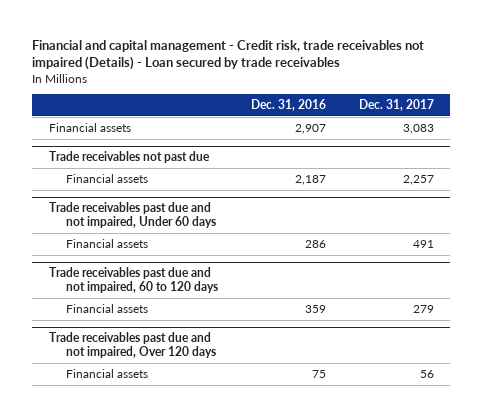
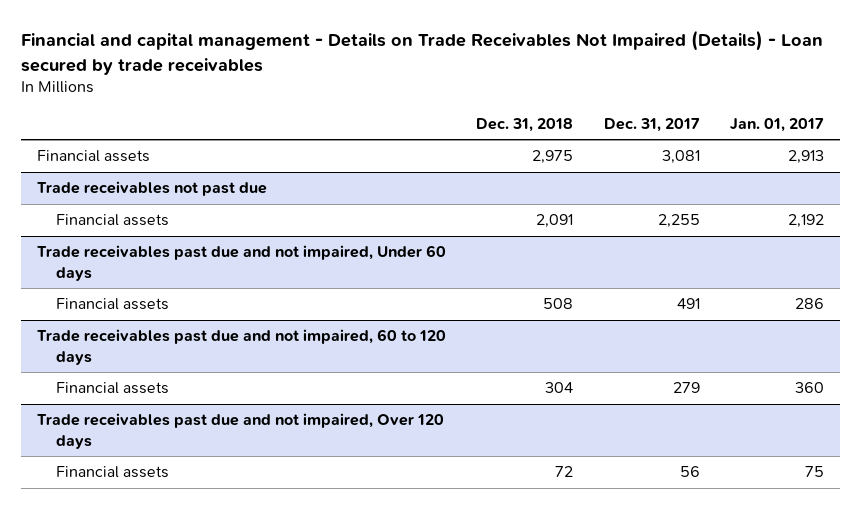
[32,39,425,71] Financial and capital management - Credit risk, trade receivables not impaired (Details) - Loan secured by trade receivables -> [21,29,824,75] Financial and capital management - Details on Trade Receivables Not Impaired (Details) - Loan secured by trade receivables
[251,98,327,111] Dec. 31, 2016 -> none
none -> [476,117,574,132] Dec. 31, 2018
none -> [730,117,825,132] Jan. 01, 2017
[402,123,434,134] 3,083 -> [661,150,700,165] 3,081
[402,174,434,185] 2,257 -> [657,214,700,229] 2,255

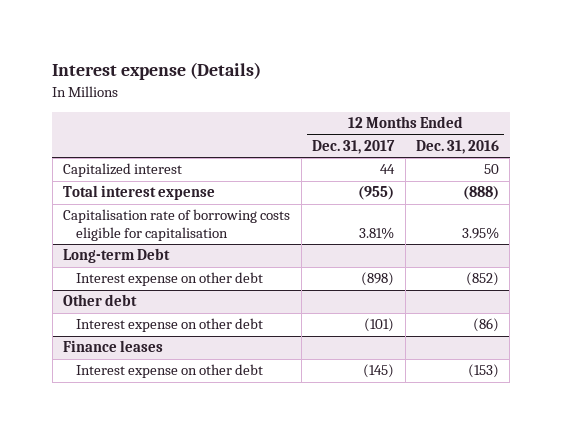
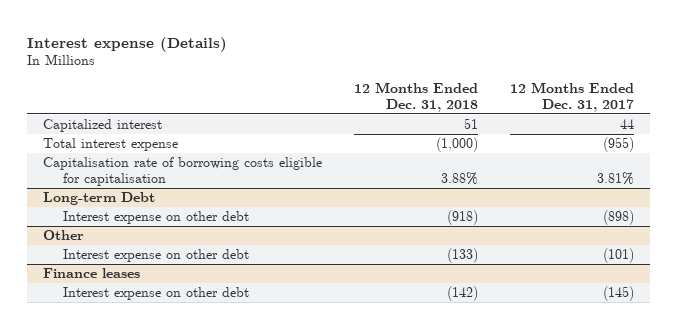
[415,139,499,154] Dec. 31, 2016 -> none
none -> [353,81,478,112] 12 Months Ended Dec. 31, 2018
[63,294,138,307] Other debt -> [42,230,84,241] Other

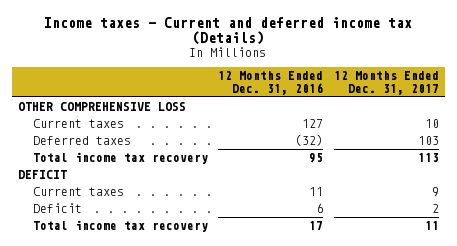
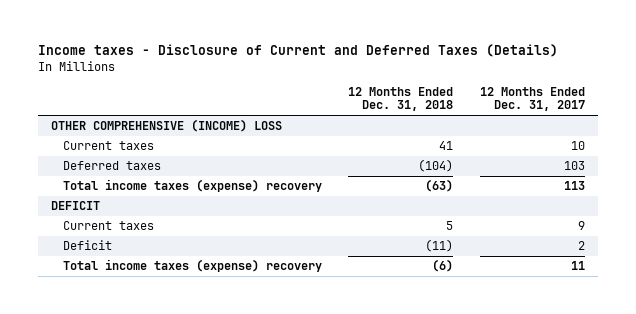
[44,16,413,46] Income taxes - Current and deferred income tax (Details) -> [37,44,558,58] Income taxes - Disclosure of Current and Deferred Taxes (Details)
[218,70,324,96] 12 Months Ended Dec. 31, 2016 -> none
none -> [348,87,454,112] 12 Months Ended Dec. 31, 2018
[17,101,186,111] OTHER COMPREHENSIVE LOSS -> [50,119,282,133] OTHER COMPREHENSIVE (INCOME) LOSS
[32,151,208,164] Total income tax recovery -> [62,179,322,193] Total income taxes (expense) recovery
[32,219,208,232] Total income tax recovery -> [62,259,322,273] Total income taxes (expense) recovery

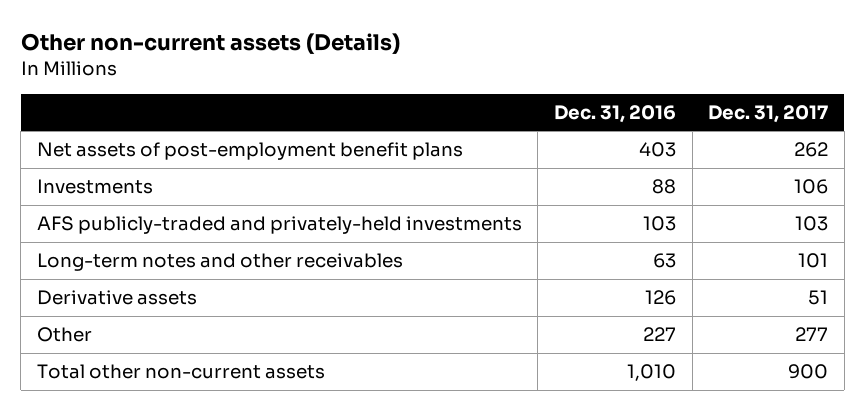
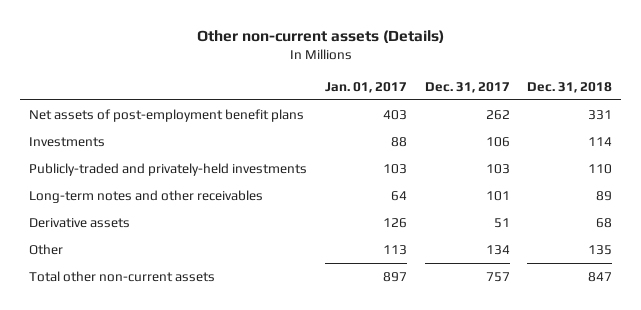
[554,104,677,123] Dec. 31, 2016 -> none
none -> [324,81,407,93] Jan. 01, 2017
none -> [527,81,613,93] Dec. 31, 2018
[36,216,522,235] AFS publicly-traded and privately-held investments -> [28,162,307,176] Publicly-traded and privately-held investments
[795,327,829,342] 277 -> [485,244,510,255] 134
[788,364,829,380] 900 -> [485,271,510,282] 757

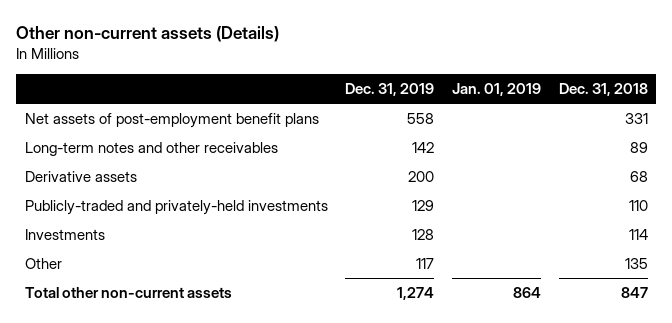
[324,81,407,93] Jan. 01, 2017 -> none
[424,81,510,93] Dec. 31, 2017 -> none
none -> [345,82,435,96] Dec. 31, 2019
none -> [451,82,541,96] Jan. 01, 2019
[28,162,307,176] Publicly-traded and privately-held investments -> [24,200,328,216] Publicly-traded and privately-held investments
[28,136,105,147] Investments -> [24,229,105,241] Investments

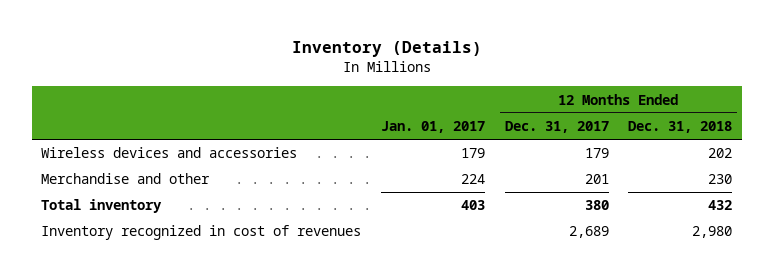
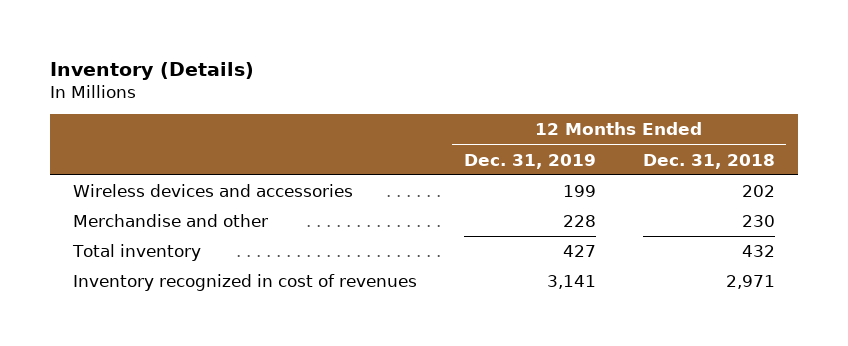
[381,120,486,133] Jan. 01, 2017 -> none
[504,120,609,133] Dec. 31, 2017 -> none
none -> [464,153,597,169] Dec. 31, 2019
[692,226,733,239] 2,980 -> [725,275,775,290] 2,971

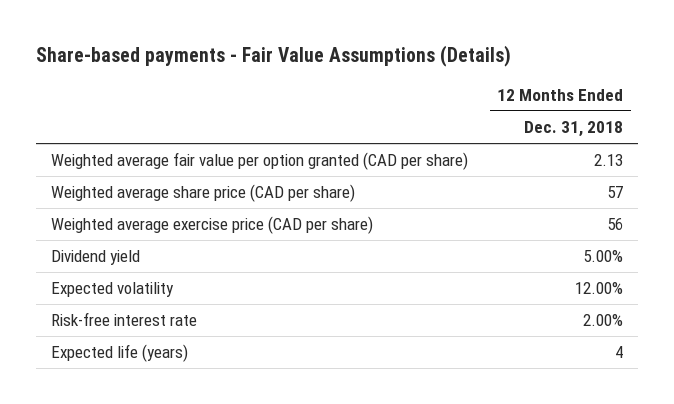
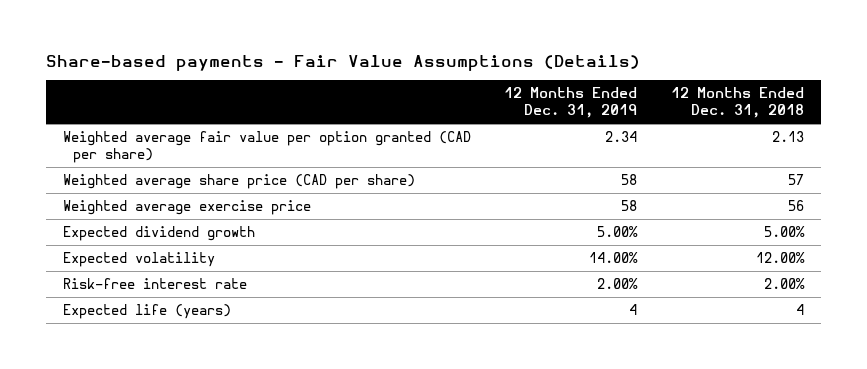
none -> [504,87,638,119] 12 Months Ended Dec. 31, 2019
[50,216,373,235] Weighted average exercise price (CAD per share) -> [62,200,311,216] Weighted average exercise price
[50,250,140,266] Dividend yield -> [62,226,255,242] Expected dividend growth

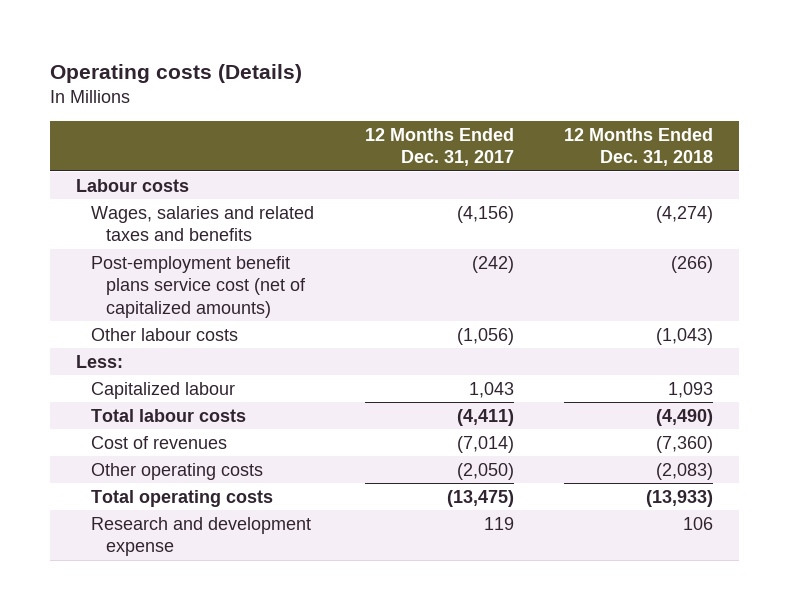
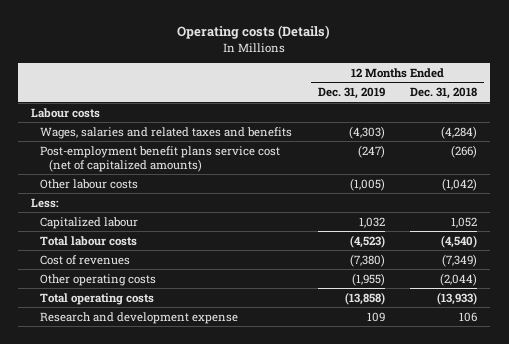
[364,127,514,167] 12 Months Ended Dec. 31, 2017 -> none
none -> [317,87,385,100] Dec. 31, 2019
[656,205,714,223] (4,274) -> [441,125,478,139] (4,284)
[656,327,714,345] (1,043) -> [442,177,478,191] (1,042)
[668,381,714,398] 1,093 -> [451,216,478,228] 1,052
[656,408,714,426] (4,490) -> [441,234,478,248] (4,540)
[656,435,714,453] (7,360) -> [442,253,478,267] (7,349)
[656,462,714,480] (2,083) -> [440,272,478,286] (2,044)

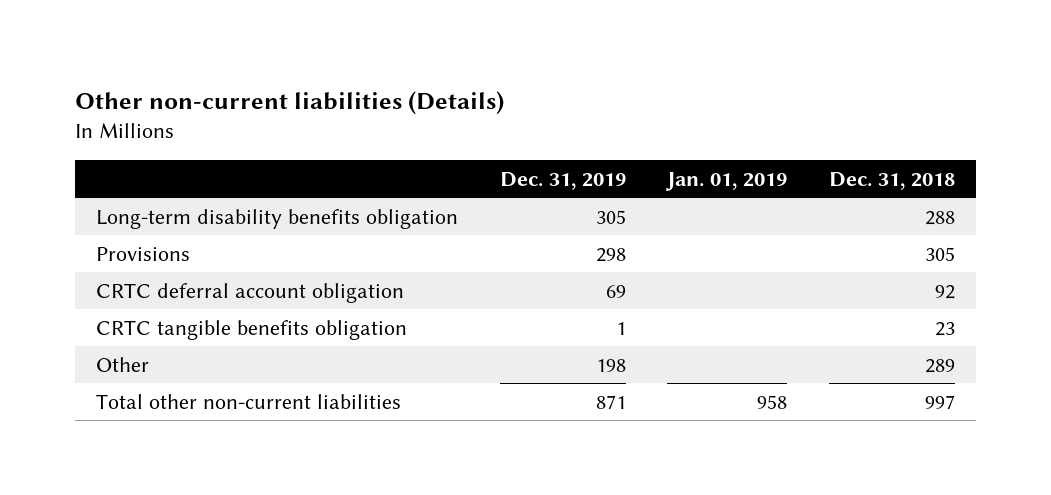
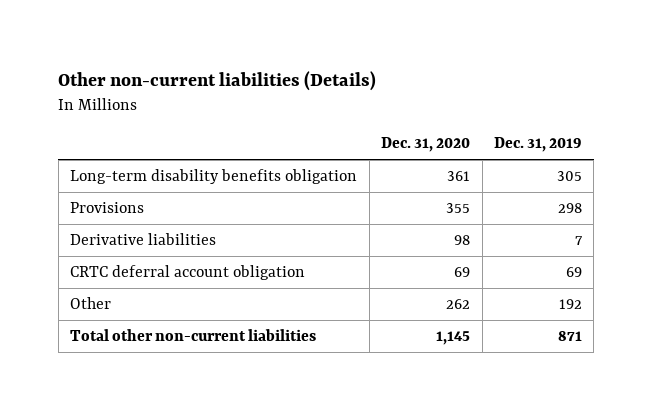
[665,171,788,191] Jan. 01, 2019 -> none
[829,171,956,190] Dec. 31, 2018 -> none
none -> [381,137,471,153] Dec. 31, 2020
none -> [70,232,217,245] Derivative liabilities
[95,319,407,340] CRTC tangible benefits obligation -> none
[595,358,626,372] 198 -> [558,298,582,309] 192

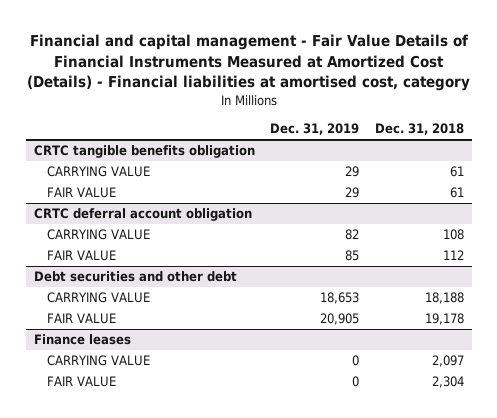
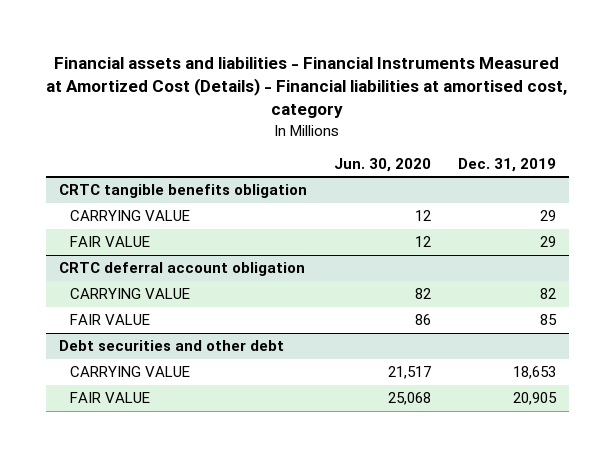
[26,34,470,92] Financial and capital management - Fair Value Details of Financial Instruments Measured at Amortized Cost (Details) - Financial liabilities at amortised cost, category -> [46,56,568,119] Financial assets and liabilities - Financial Instruments Measured at Amortized Cost (Details) - Financial liabilities at amortised cost, category
[374,123,464,136] Dec. 31, 2018 -> none
none -> [333,157,431,172] Jun. 30, 2020
[33,334,131,346] Finance leases -> none
[47,355,151,367] CARRYING VALUE -> none
[47,376,117,388] FAIR VALUE -> none

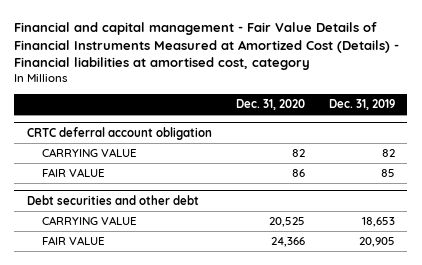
[46,56,568,119] Financial assets and liabilities - Financial Instruments Measured at Amortized Cost (Details) - Financial liabilities at amortised cost, category -> [14,22,400,71] Financial and capital management - Fair Value Details of Financial Instruments Measured at Amortized Cost (Details) - Financial liabilities at amortised cost, category
[333,157,431,172] Jun. 30, 2020 -> none
none -> [235,99,305,111] Dec. 31, 2020
[59,184,308,199] CRTC tangible benefits obligation -> none
[70,210,191,222] CARRYING VALUE -> none
[70,236,151,248] FAIR VALUE -> none

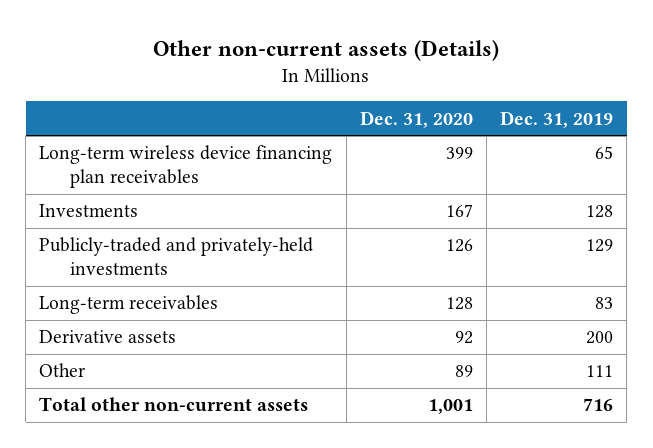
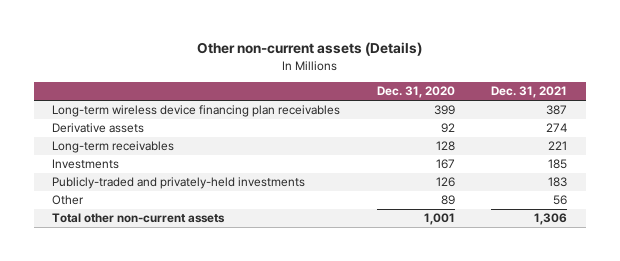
[500,110,614,128] Dec. 31, 2019 -> none
none -> [491,86,568,99] Dec. 31, 2021
[39,330,177,344] Derivative assets -> [52,123,145,134] Derivative assets
[39,295,219,315] Long-term receivables -> [52,141,175,154] Long-term receivables

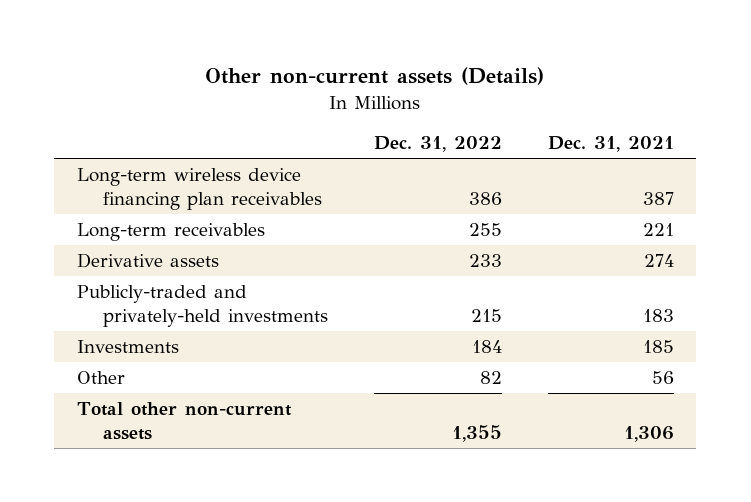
[376,86,455,99] Dec. 31, 2020 -> none
none -> [373,136,502,153] Dec. 31, 2022
[52,123,145,134] Derivative assets -> [77,252,220,268] Derivative assets
[52,159,120,170] Investments -> [77,339,180,353] Investments

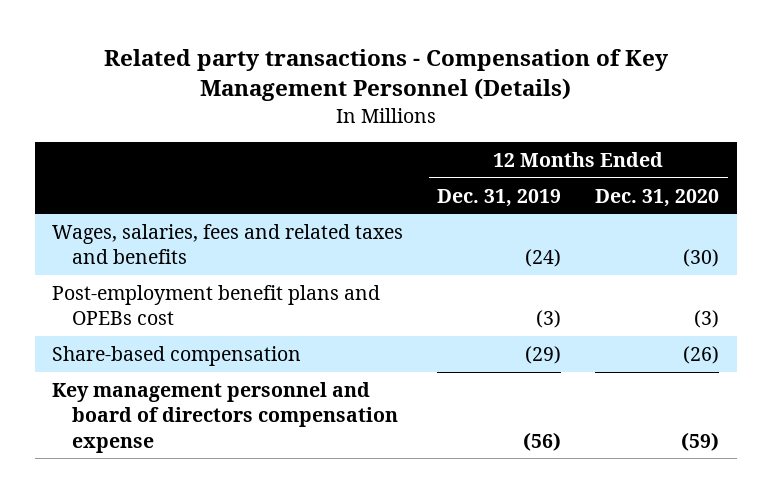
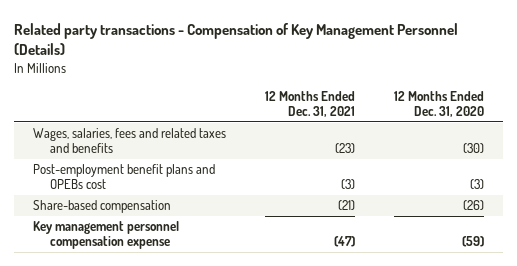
[437,188,562,207] Dec. 31, 2019 -> none
none -> [265,90,356,118] 12 Months Ended Dec. 31, 2021
[52,381,398,453] Key management personnel and board of directors compensation expense -> [33,221,180,250] Key management personnel compensation expense

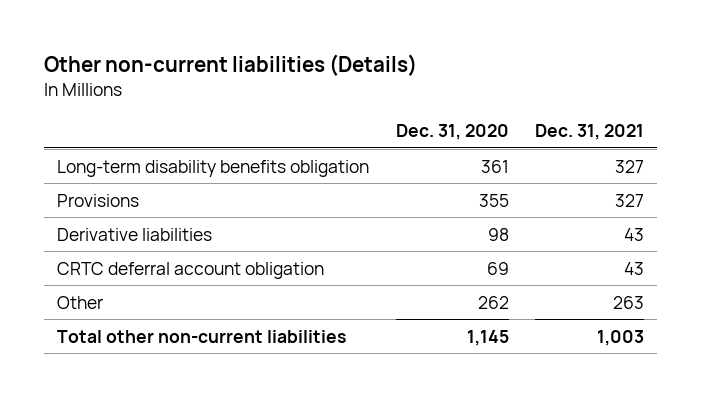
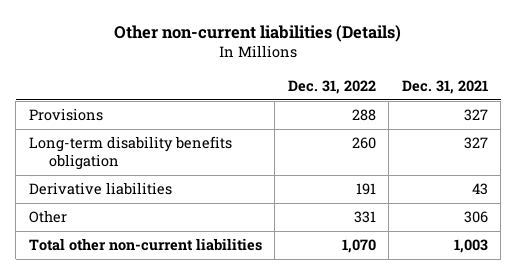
[395,123,509,140] Dec. 31, 2020 -> none
none -> [287,80,376,95] Dec. 31, 2022
[57,159,370,177] Long-term disability benefits obligation -> [28,136,232,170] Long-term disability benefits obligation
[57,261,325,279] CRTC deferral account obligation -> none
[612,295,644,309] 263 -> [463,211,488,224] 306

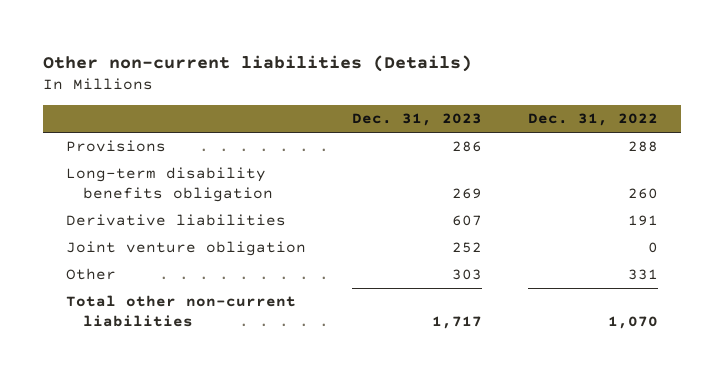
[401,80,488,95] Dec. 31, 2021 -> none
none -> [351,113,482,127] Dec. 31, 2023
none -> [65,241,306,257] Joint venture obligation

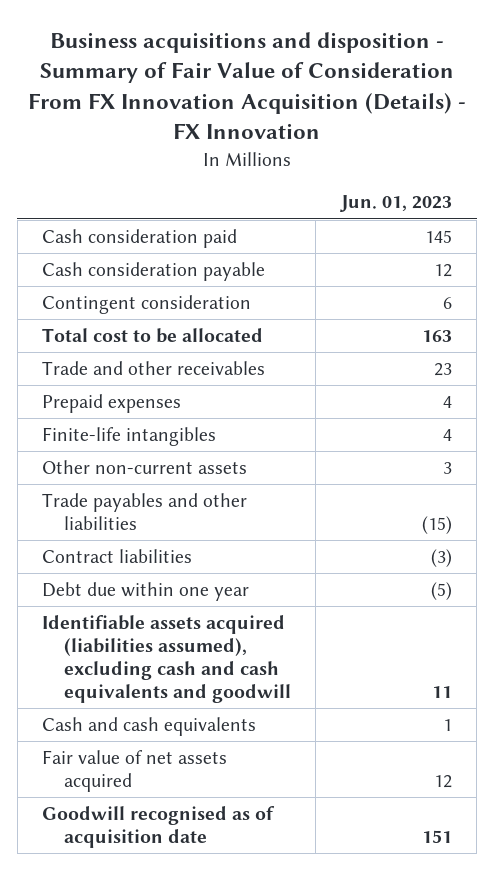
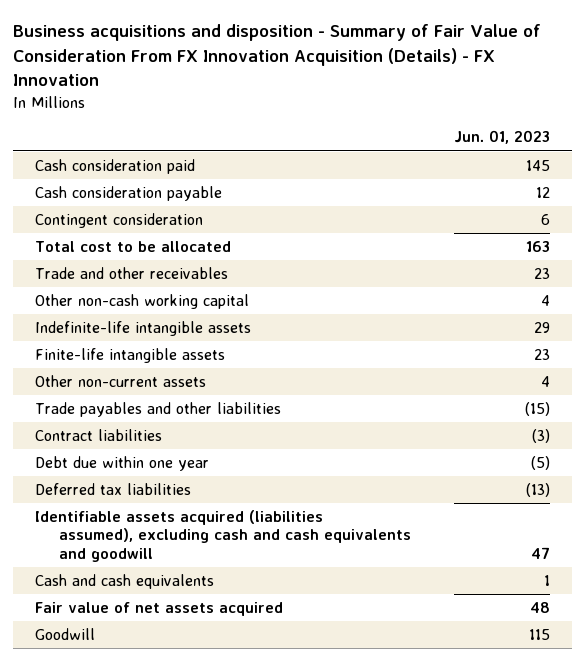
[42,393,182,413] Prepaid expenses -> none
none -> [34,293,249,309] Other non-cash working capital
none -> [34,320,251,336] Indefinite-life intangible assets
[42,426,217,446] Finite-life intangibles -> [34,347,225,363] Finite-life intangible assets
[442,428,452,441] 4 -> [534,348,551,360] 23
[442,461,452,474] 3 -> [541,375,551,387] 4
none -> [34,482,191,495] Deferred tax liabilities
[431,686,452,699] 11 -> [531,546,551,559] 47
[42,805,276,849] Goodwill recognised as of acquisition date -> none
[433,775,452,789] 12 -> [530,601,551,613] 48
none -> [34,627,95,640] Goodwill

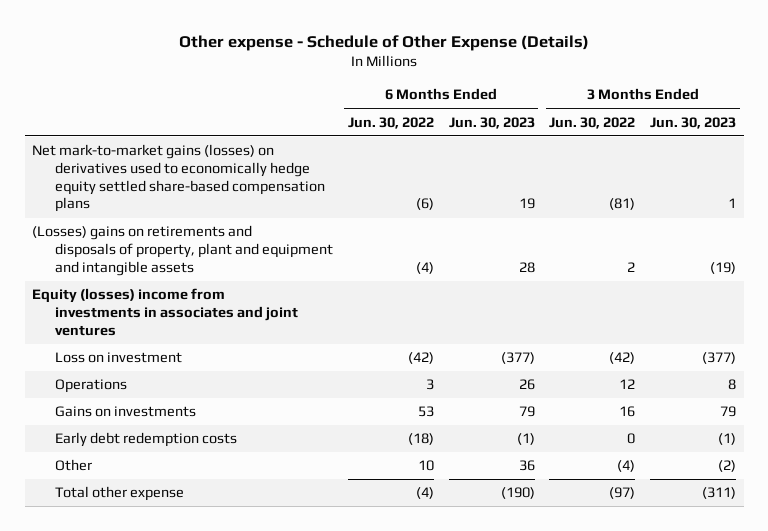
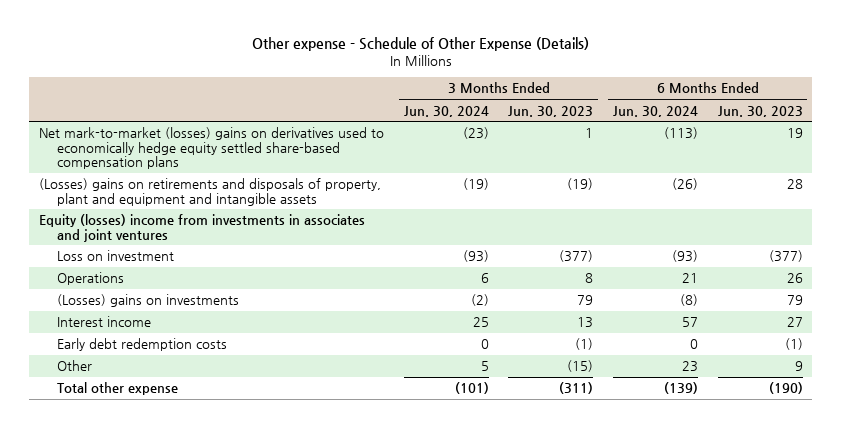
[347,116,434,129] Jun. 30, 2022 -> none
[549,116,636,129] Jun. 30, 2022 -> none
none -> [403,105,489,117] Jun. 30, 2024
none -> [612,105,698,117] Jun. 30, 2024
[32,144,325,213] Net mark-to-market gains (losses) on derivatives used to economically hedge equity settled share-based compensation plans -> [39,127,385,170] Net mark-to-market (losses) gains on derivatives used to economically hedge equity settled share-based compensation plans
[54,406,196,418] Gains on investments -> [57,294,240,308] (Losses) gains on investments
none -> [57,316,152,328] Interest income
[518,460,535,472] 36 -> [794,361,803,372] 9
[718,460,737,473] (2) -> [567,360,594,373] (15)

